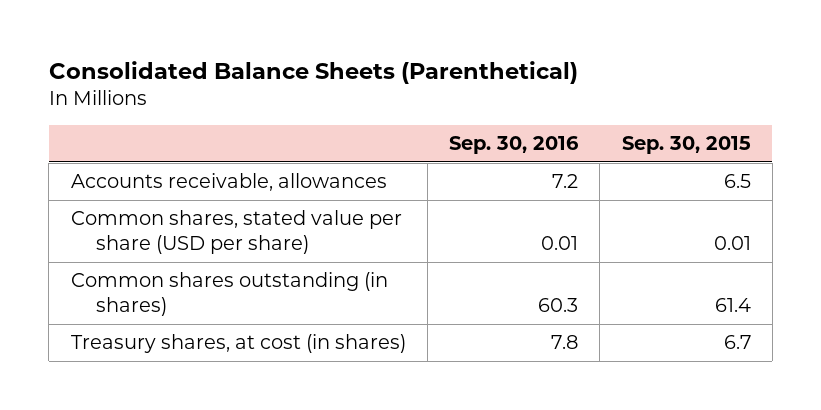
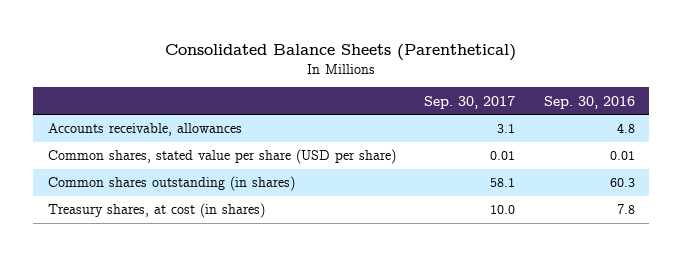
[621,135,751,154] Sep. 30, 2015 -> none
none -> [424,95,516,109] Sep. 30, 2017
[552,174,579,189] 7.2 -> [616,123,635,134] 4.8

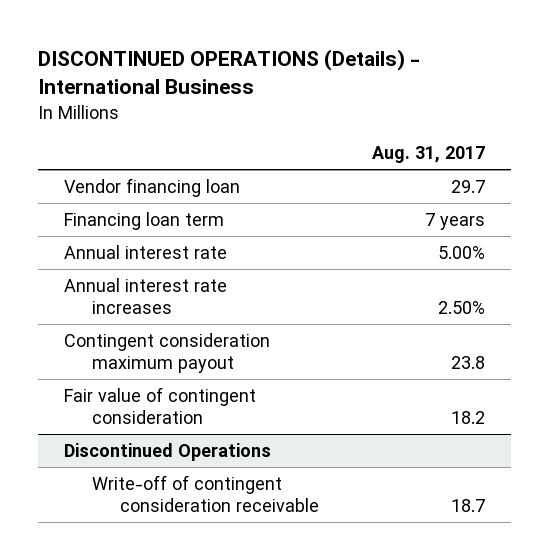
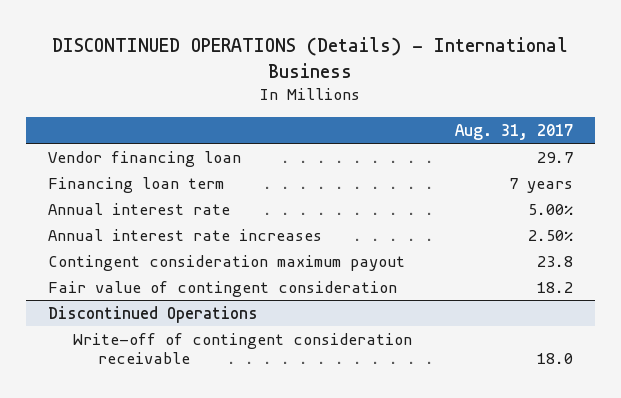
[450,499,485,513] 18.7 -> [537,353,574,365] 18.0

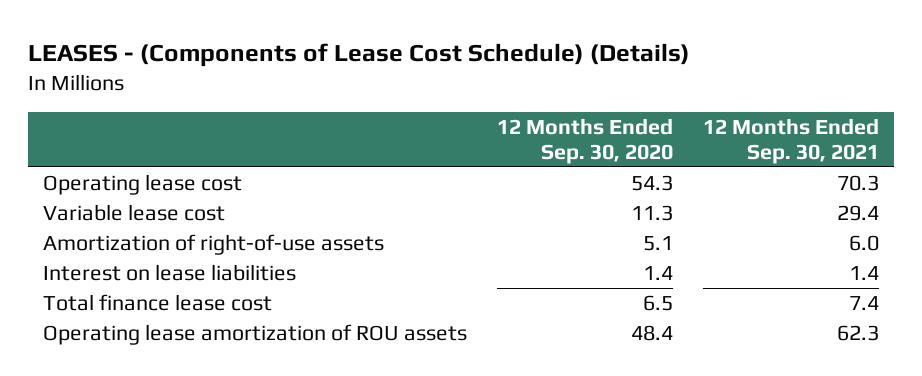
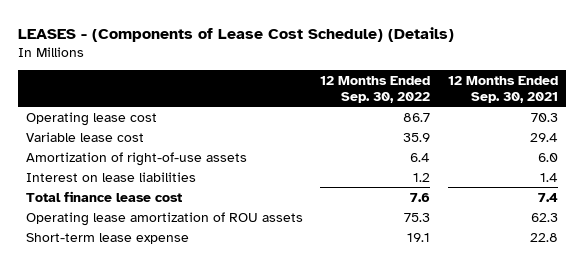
[496,117,673,164] 12 Months Ended Sep. 30, 2020 -> none
none -> [320,75,431,103] 12 Months Ended Sep. 30, 2022
none -> [26,232,190,244] Short-term lease expense

